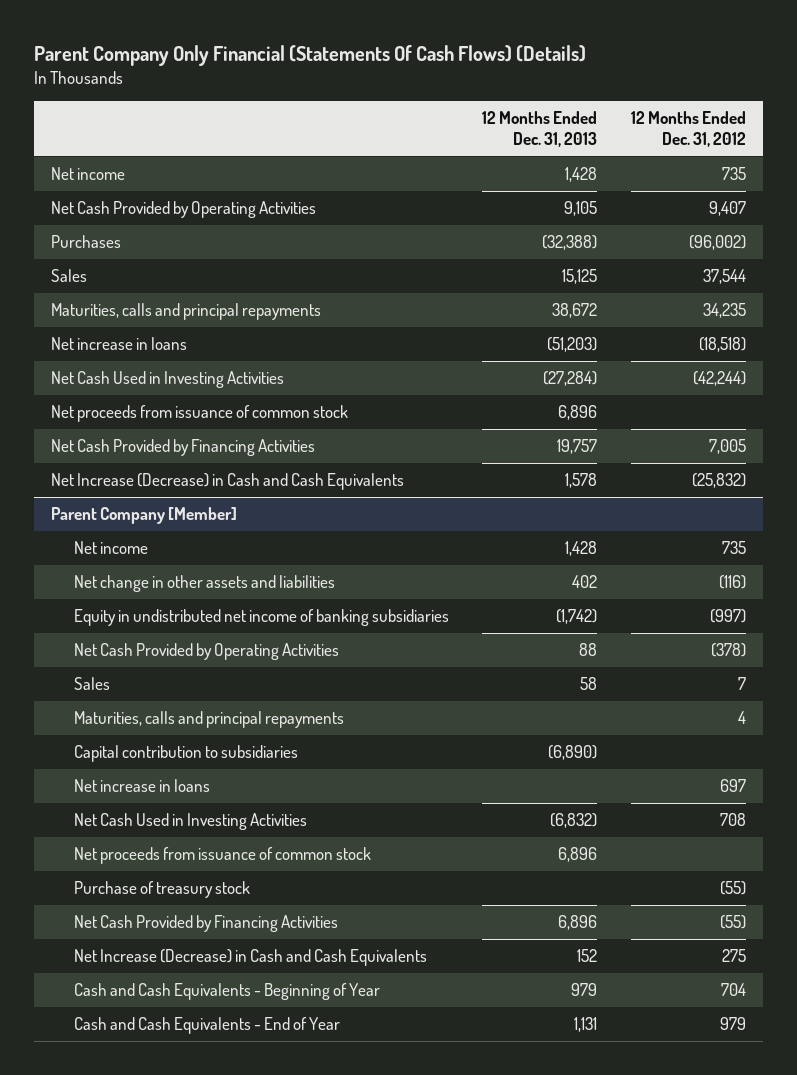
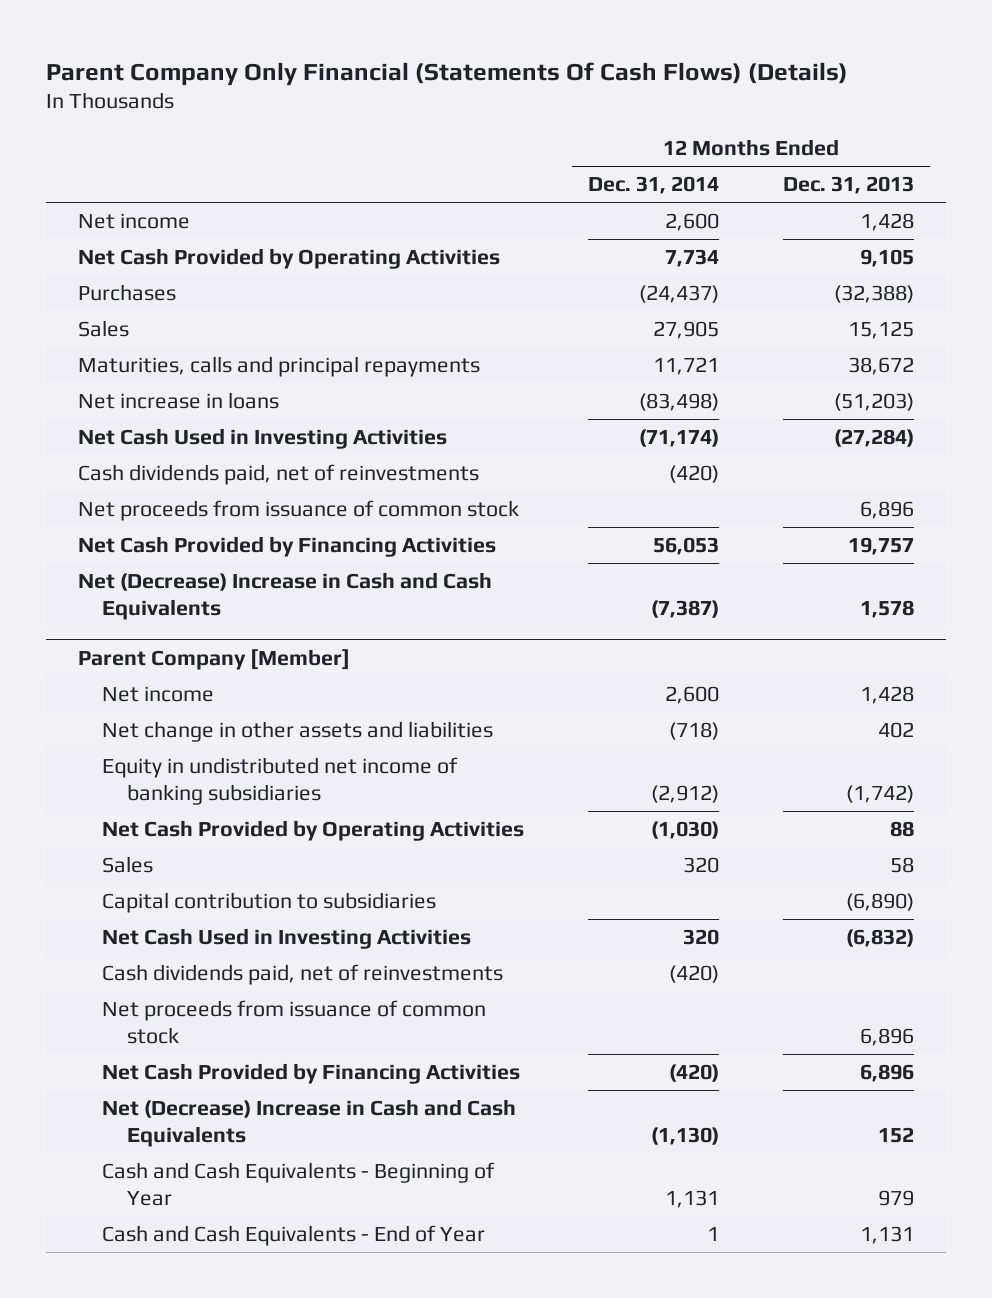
[630,111,746,148] 12 Months Ended Dec. 31, 2012 -> none
none -> [588,176,720,195] Dec. 31, 2014
none -> [78,464,480,486] Cash dividends paid, net of reinvestments
[50,473,404,491] Net Increase (Decrease) in Cash and Cash Equivalents -> [78,572,493,620] Net (Decrease) Increase in Cash and Cash Equivalents
[73,711,344,729] Maturities, calls and principal repayments -> none
[73,779,210,793] Net increase in loans -> none
none -> [102,964,504,986] Cash dividends paid, net of reinvestments
[73,881,250,899] Purchase of treasury stock -> none
[73,949,427,967] Net Increase (Decrease) in Cash and Cash Equivalents -> [102,1099,517,1147] Net (Decrease) Increase in Cash and Cash Equivalents

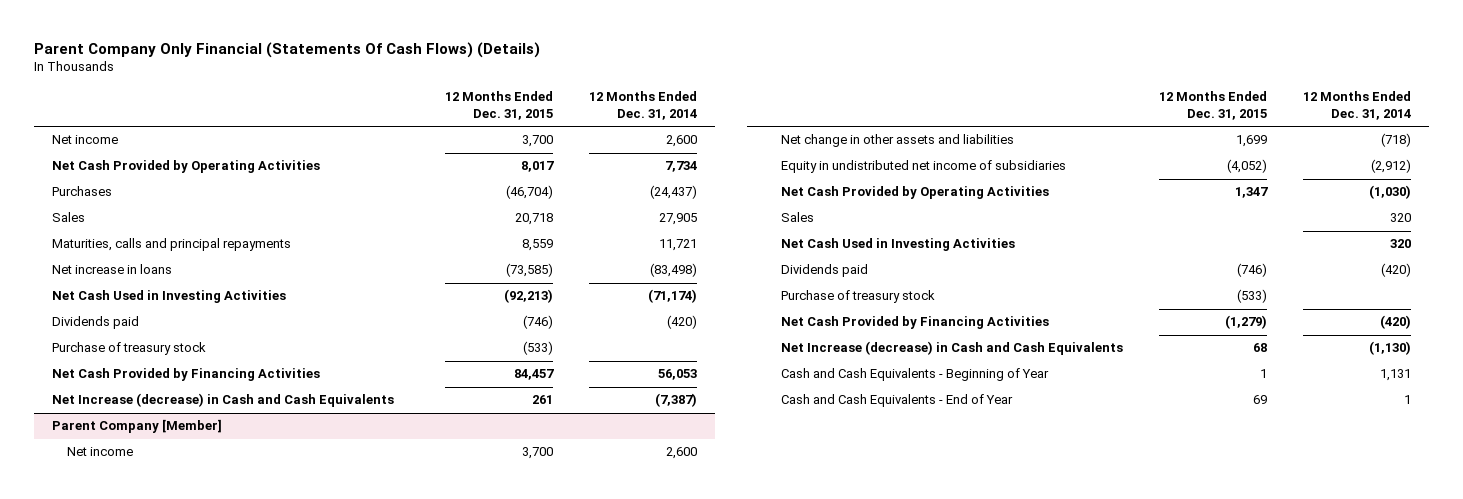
[782,176,914,195] Dec. 31, 2013 -> none
none -> [445,91,554,120] 12 Months Ended Dec. 31, 2015
[78,464,480,486] Cash dividends paid, net of reinvestments -> none
[78,500,520,522] Net proceeds from issuance of common stock -> none
none -> [51,316,139,330] Dividends paid
none -> [51,342,206,356] Purchase of treasury stock
[78,572,493,620] Net (Decrease) Increase in Cash and Cash Equivalents -> [51,393,394,408] Net Increase (decrease) in Cash and Cash Equivalents
[102,757,459,805] Equity in undistributed net income of banking subsidiaries -> [780,160,1066,174] Equity in undistributed net income of subsidiaries
[102,892,437,914] Capital contribution to subsidiaries -> none
[102,964,504,986] Cash dividends paid, net of reinvestments -> none
[102,1000,487,1044] Net proceeds from issuance of common stock -> none
none -> [780,264,868,278] Dividends paid
none -> [780,290,935,304] Purchase of treasury stock
[102,1099,517,1147] Net (Decrease) Increase in Cash and Cash Equivalents -> [780,341,1123,356] Net Increase (decrease) in Cash and Cash Equivalents

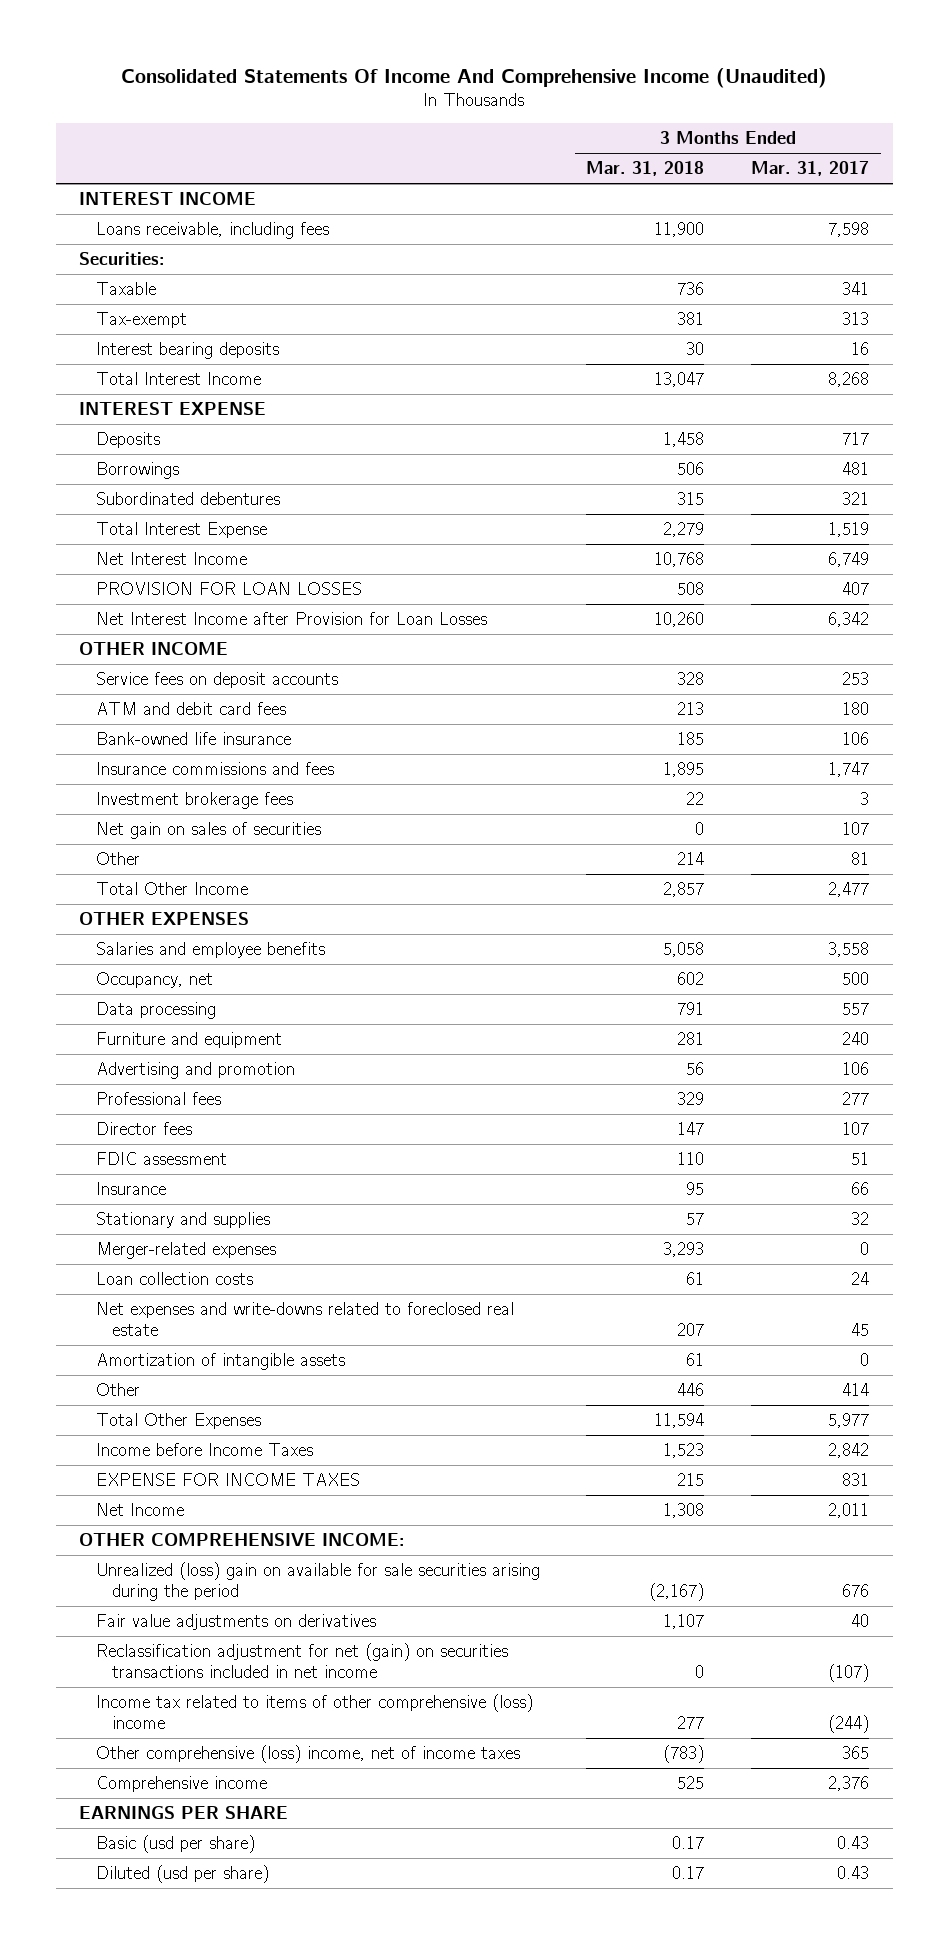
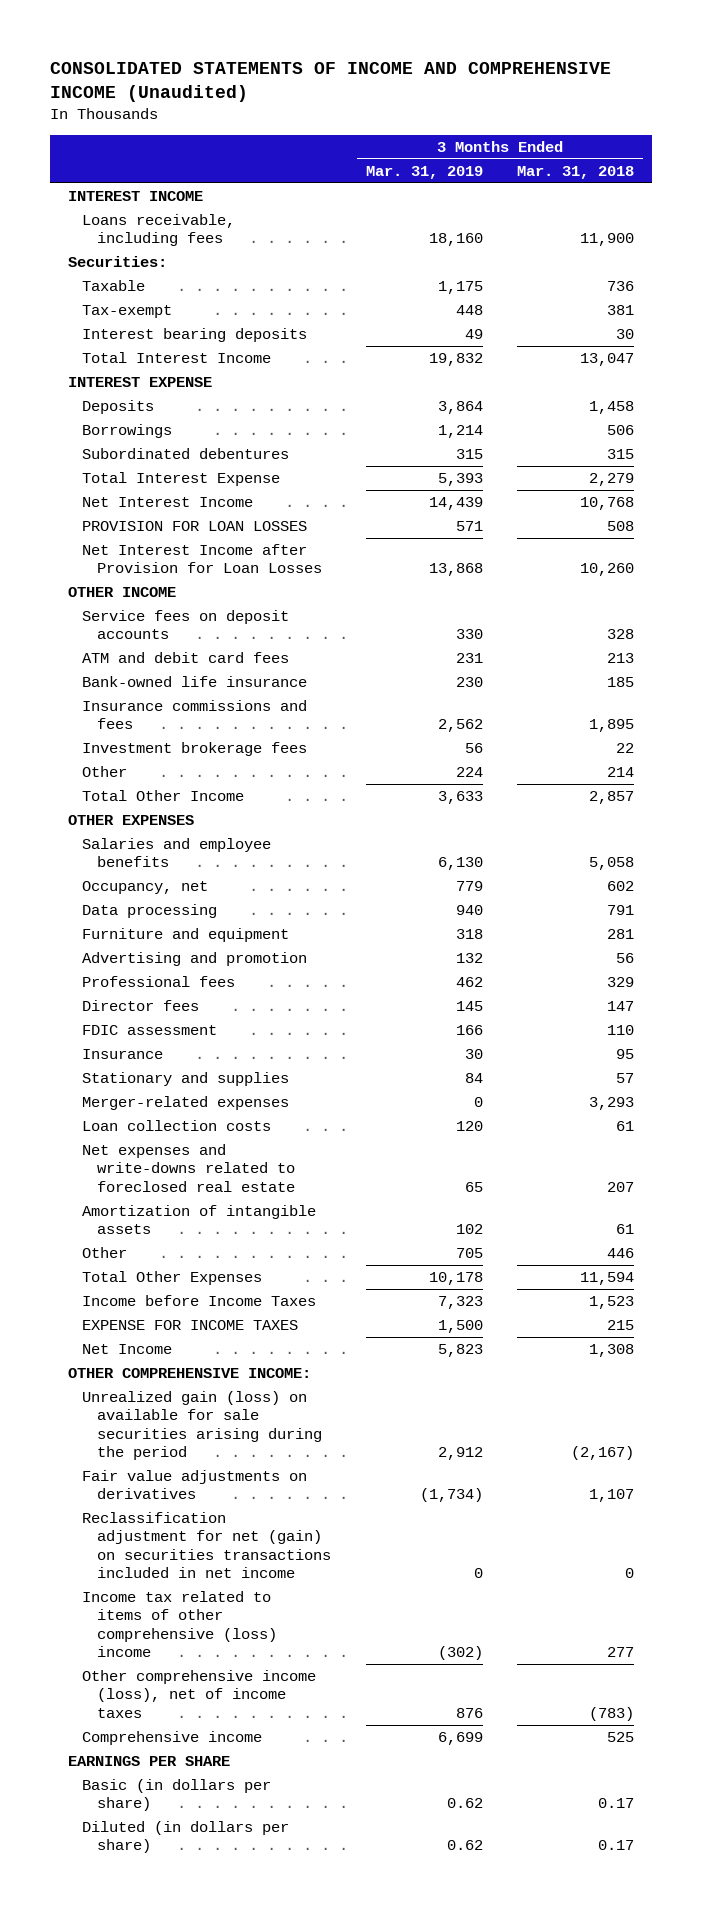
[121,67,828,88] Consolidated Statements Of Income And Comprehensive Income (Unaudited) -> [50,62,612,103] CONSOLIDATED STATEMENTS OF INCOME AND COMPREHENSIVE INCOME (Unaudited)
[751,161,870,177] Mar. 31, 2017 -> none
none -> [365,165,483,179] Mar. 31, 2019
[95,821,321,839] Net gain on sales of securities -> none
[95,1561,540,1601] Unrealized (loss) gain on available for sale securities arising during the period -> [82,1391,323,1461] Unrealized gain (loss) on available for sale securities arising during the period
[95,1744,520,1763] Other comprehensive (loss) income, net of income taxes -> [82,1670,317,1718] Other comprehensive income (loss), net of income taxes
[95,1834,255,1853] Basic (usd per share) -> [82,1779,272,1812] Basic (in dollars per share)
[95,1864,269,1883] Diluted (usd per share) -> [82,1821,290,1854] Diluted (in dollars per share)

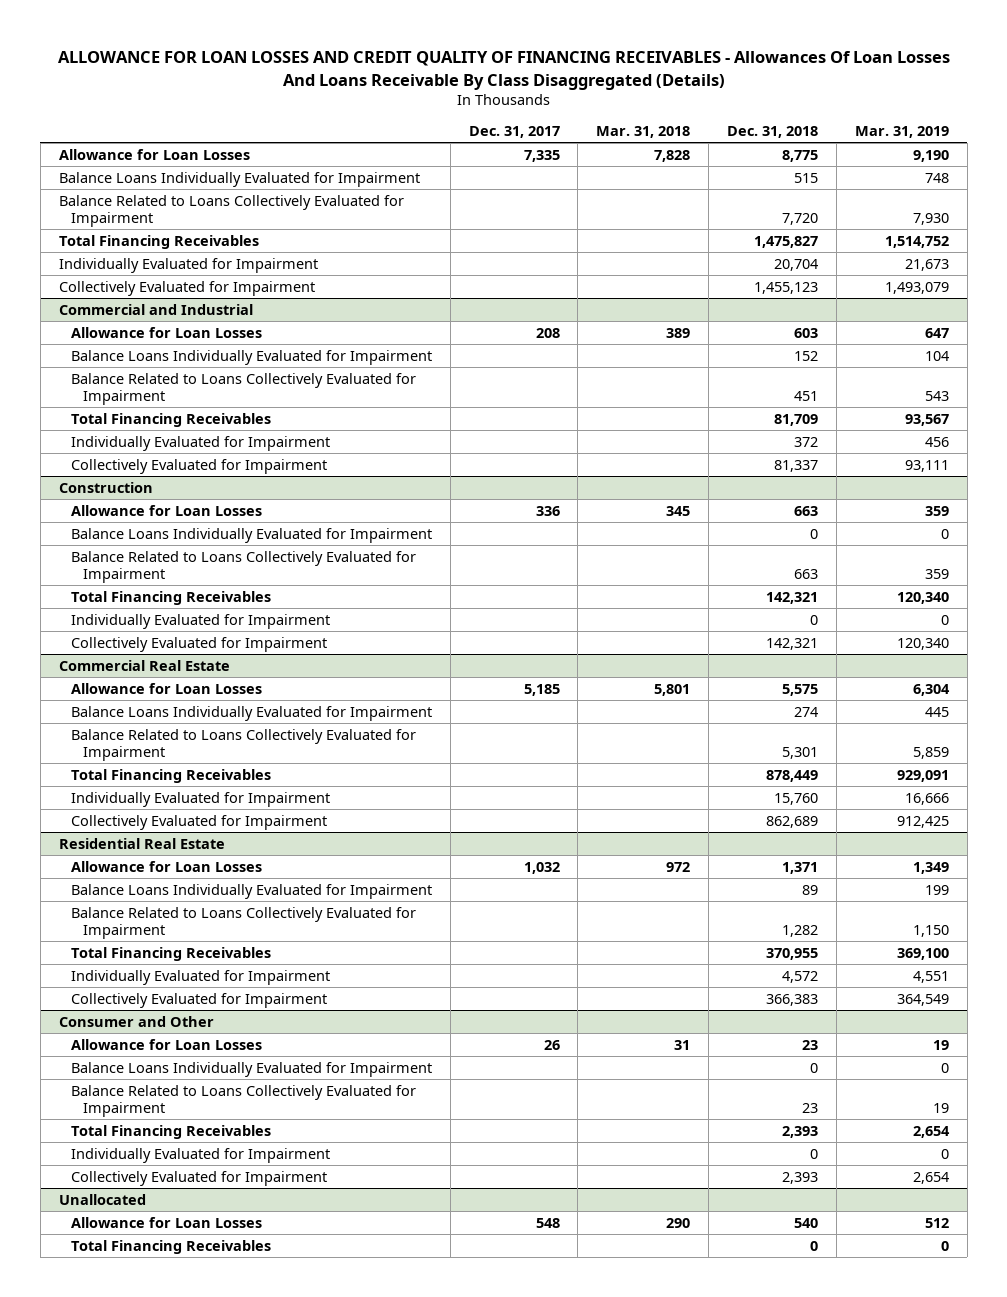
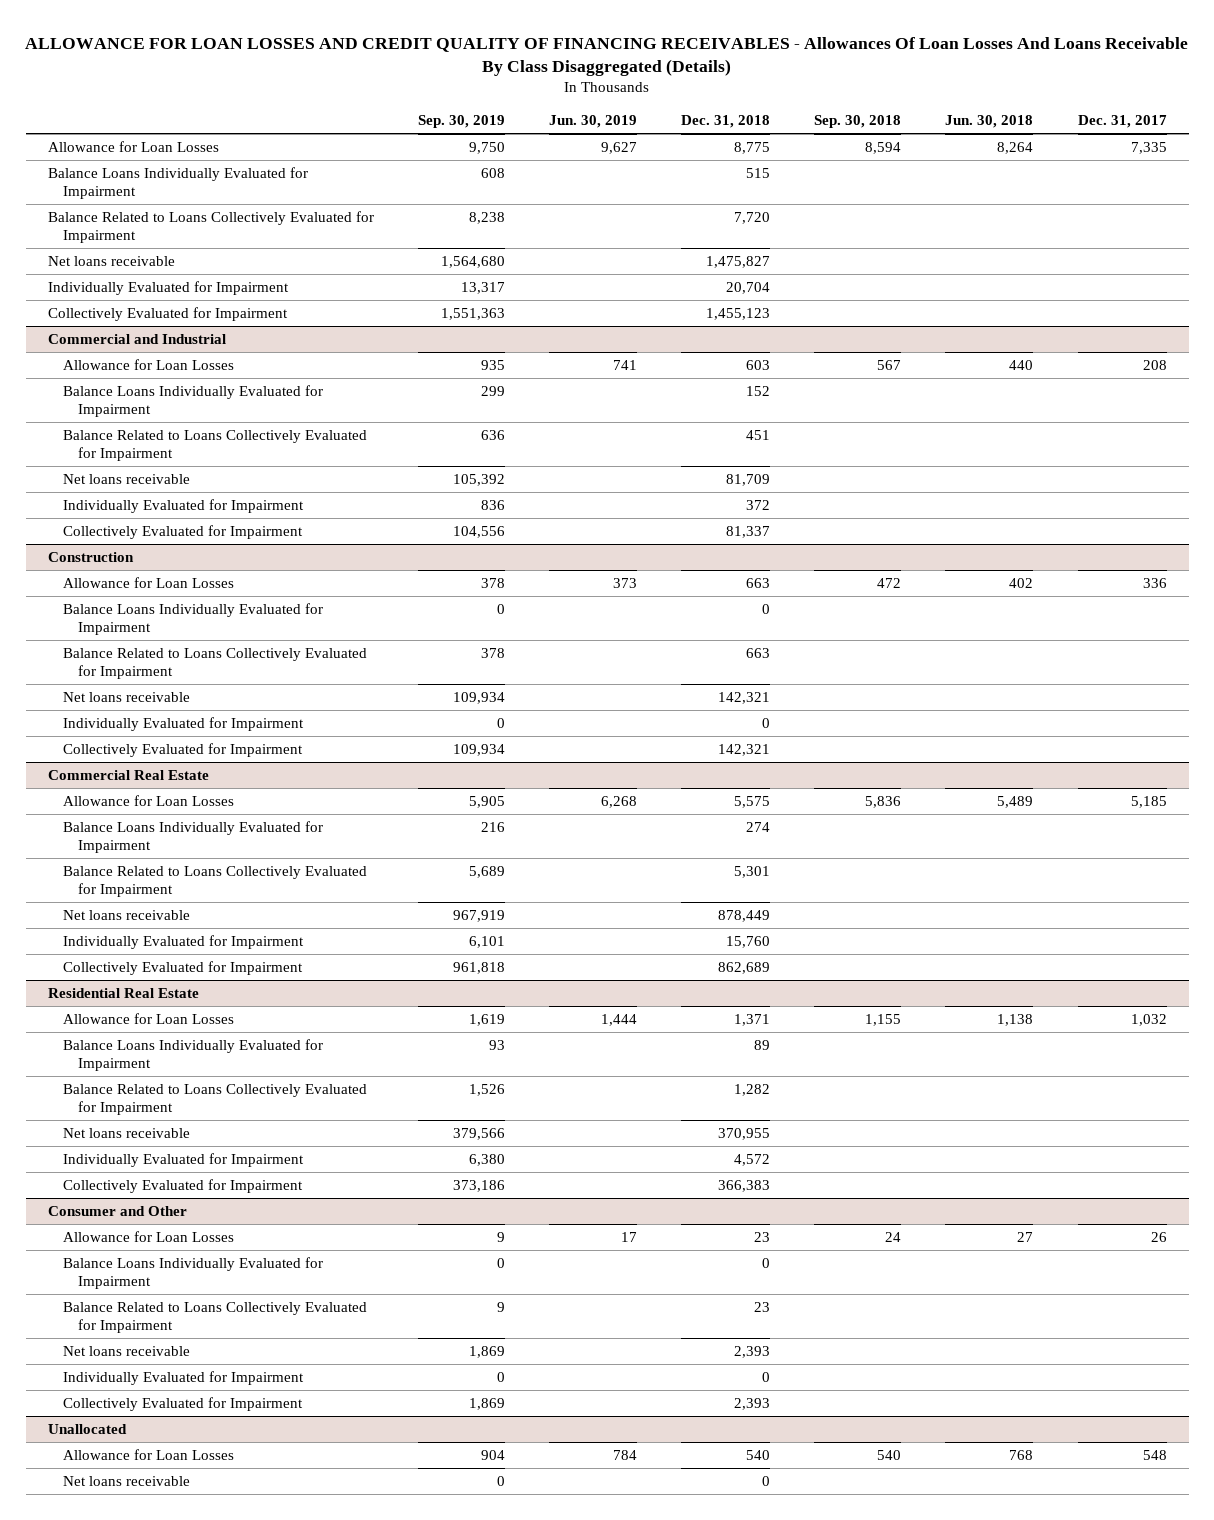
[596,126,691,139] Mar. 31, 2018 -> none
[854,126,949,139] Mar. 31, 2019 -> none
none -> [417,115,505,129] Sep. 30, 2019
none -> [548,115,637,129] Jun. 30, 2019
none -> [814,115,902,129] Sep. 30, 2018
none -> [945,115,1034,129] Jun. 30, 2018
[58,234,259,249] Total Financing Receivables -> [47,255,175,266] Net loans receivable
[70,412,271,427] Total Financing Receivables -> [62,473,190,484] Net loans receivable
[70,590,271,605] Total Financing Receivables -> [62,691,190,702] Net loans receivable
[70,768,271,783] Total Financing Receivables -> [62,909,190,920] Net loans receivable
[70,946,271,961] Total Financing Receivables -> [62,1127,190,1138] Net loans receivable
[70,1124,271,1139] Total Financing Receivables -> [62,1345,190,1356] Net loans receivable
[70,1239,271,1254] Total Financing Receivables -> [62,1475,190,1486] Net loans receivable

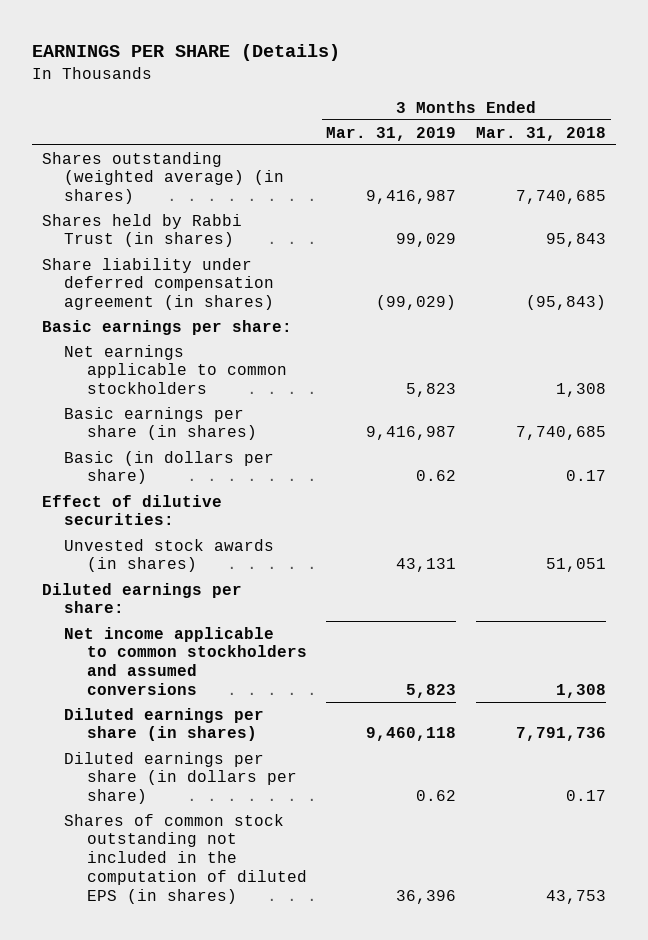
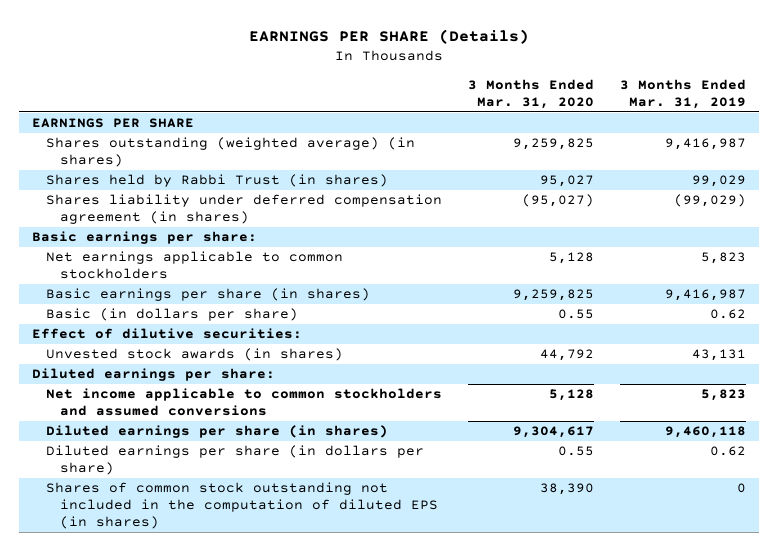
[475,126,606,141] Mar. 31, 2018 -> none
none -> [467,79,594,109] 3 Months Ended Mar. 31, 2020
none -> [31,118,194,129] EARNINGS PER SHARE
[42,257,275,311] Share liability under deferred compensation agreement (in shares) -> [45,194,442,225] Shares liability under deferred compensation agreement (in shares)
[396,889,457,904] 36,396 -> [736,483,746,494] 0

